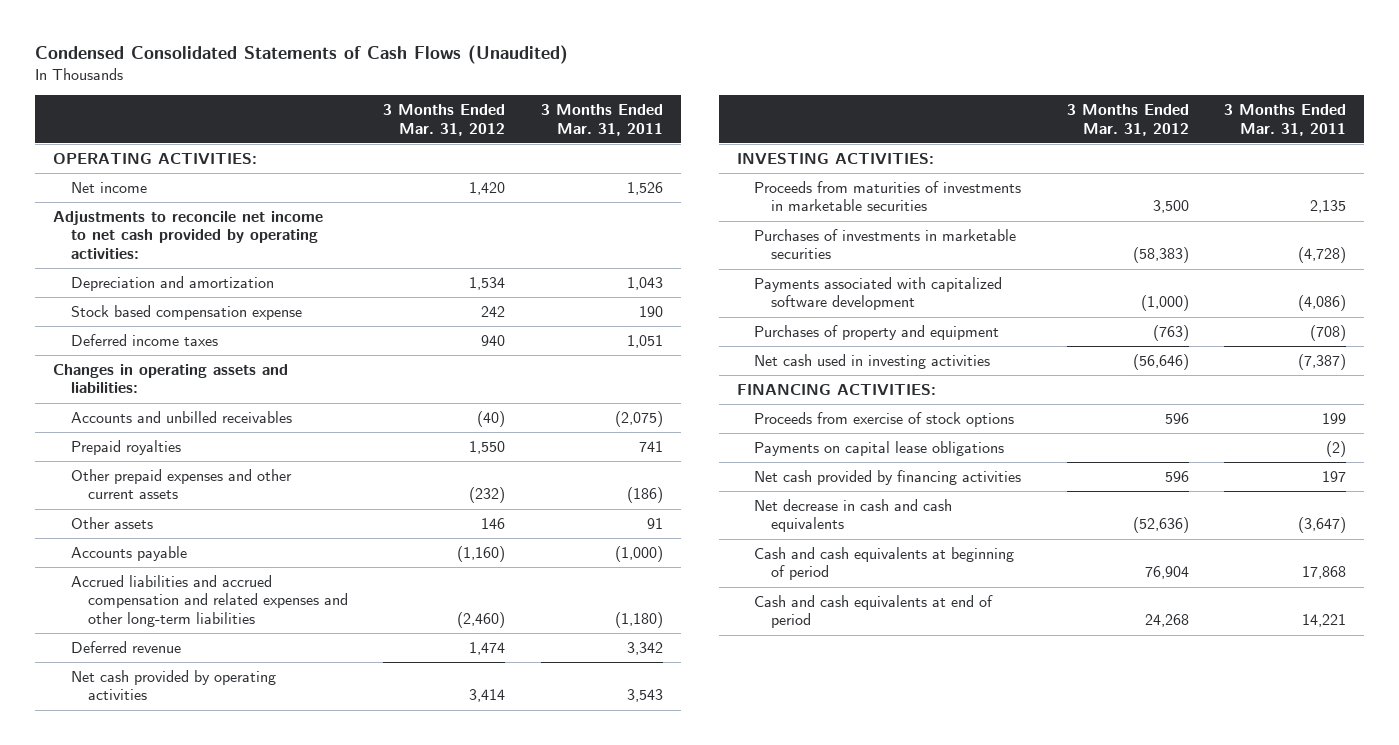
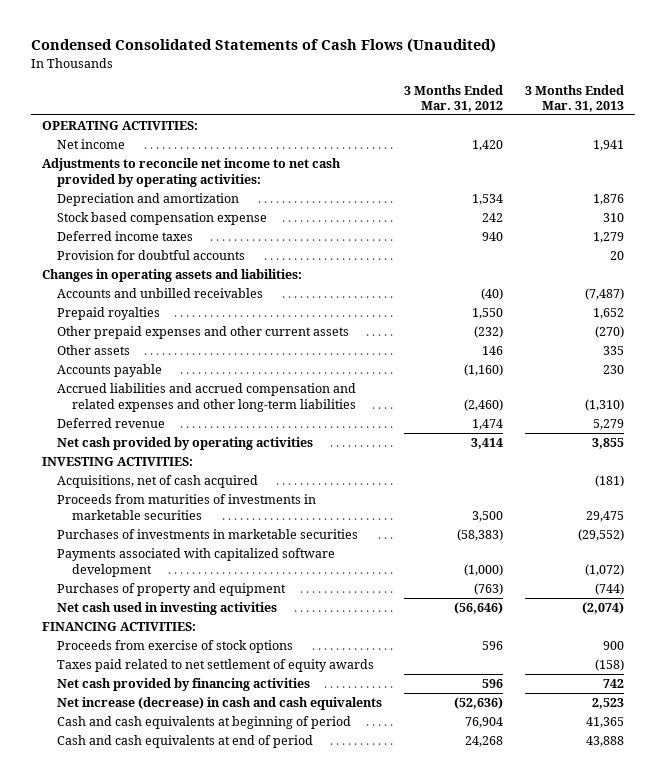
[540,104,663,136] 3 Months Ended Mar. 31, 2011 -> none
none -> [524,84,624,112] 3 Months Ended Mar. 31, 2013
none -> [56,250,245,261] Provision for doubtful accounts
none -> [56,475,258,489] Acquisitions, net of cash acquired
[753,440,1004,456] Payments on capital lease obligations -> none
none -> [56,659,374,673] Taxes paid related to net settlement of equity awards
[753,498,952,533] Net decrease in cash and cash equivalents -> [56,697,382,711] Net increase (decrease) in cash and cash equivalents

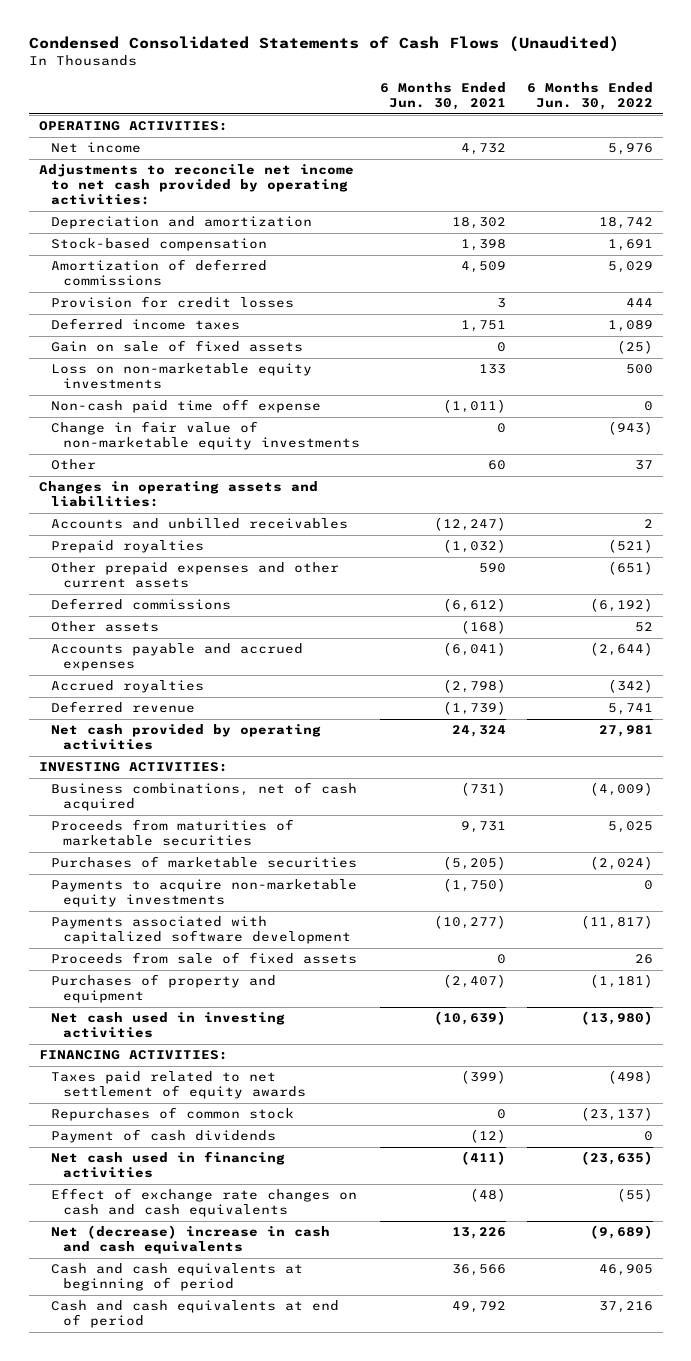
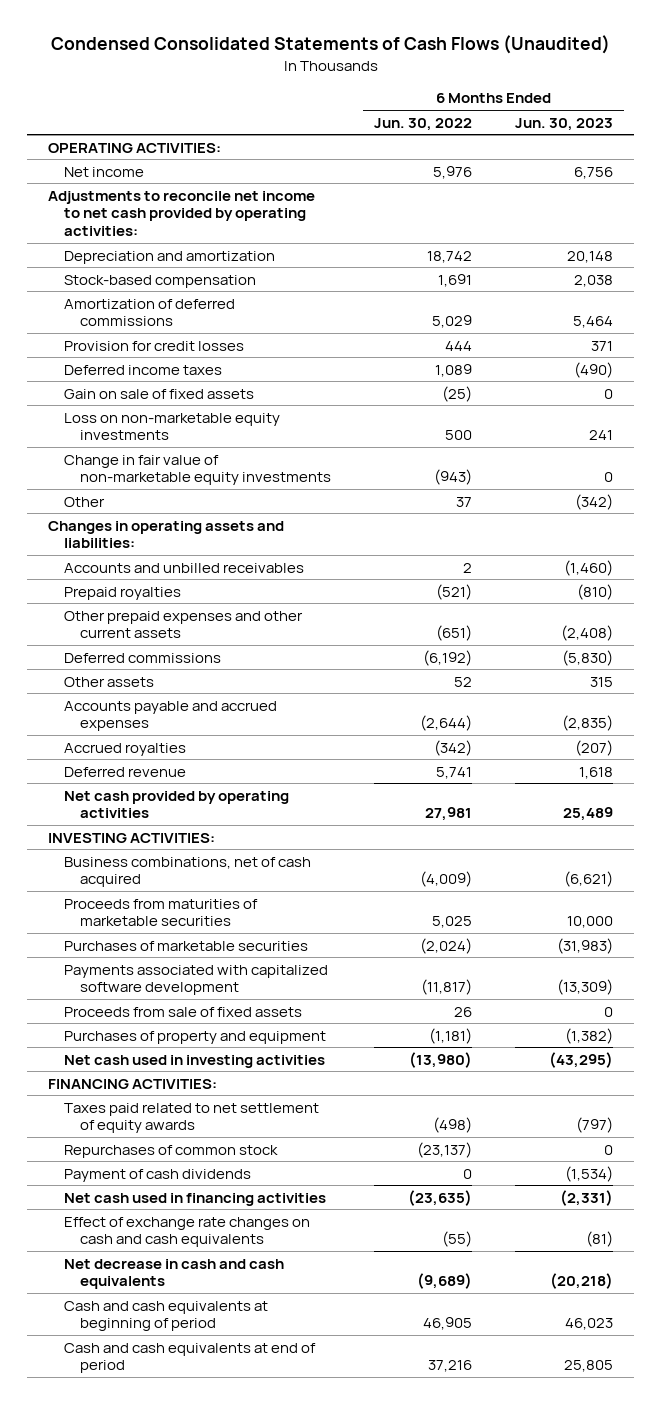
[380,82,507,111] 6 Months Ended Jun. 30, 2021 -> none
none -> [515,117,614,131] Jun. 30, 2023
[50,399,321,414] Non-cash paid time off expense -> none
[50,879,357,908] Payments to acquire non-marketable equity investments -> none
[50,1225,330,1255] Net (decrease) increase in cash and cash equivalents -> [64,1258,285,1290] Net decrease in cash and cash equivalents

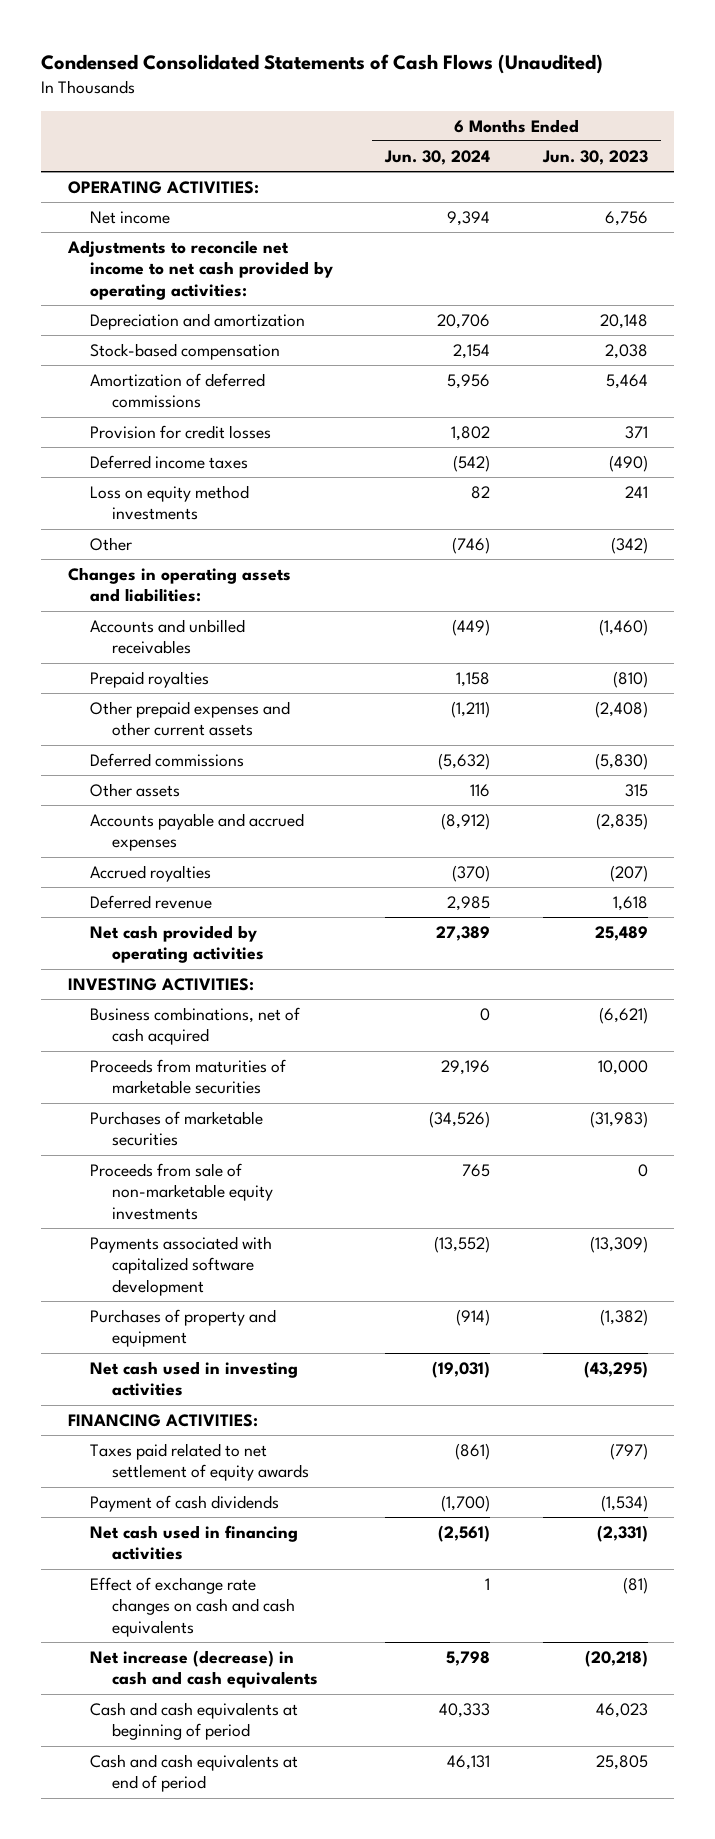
[374,117,473,131] Jun. 30, 2022 -> none
none -> [384,149,491,165] Jun. 30, 2024
[64,388,255,399] Gain on sale of fixed assets -> none
[64,454,332,486] Change in fair value of non-marketable equity investments -> none
[64,412,281,441] Loss on non-marketable equity investments -> [89,485,249,521] Loss on equity method investments
none -> [89,1163,274,1220] Proceeds from sale of non-marketable equity investments
[64,1006,303,1017] Proceeds from sale of fixed assets -> none
[64,1144,279,1158] Repurchases of common stock -> none
[64,1258,285,1290] Net decrease in cash and cash equivalents -> [89,1650,319,1689] Net increase (decrease) in cash and cash equivalents

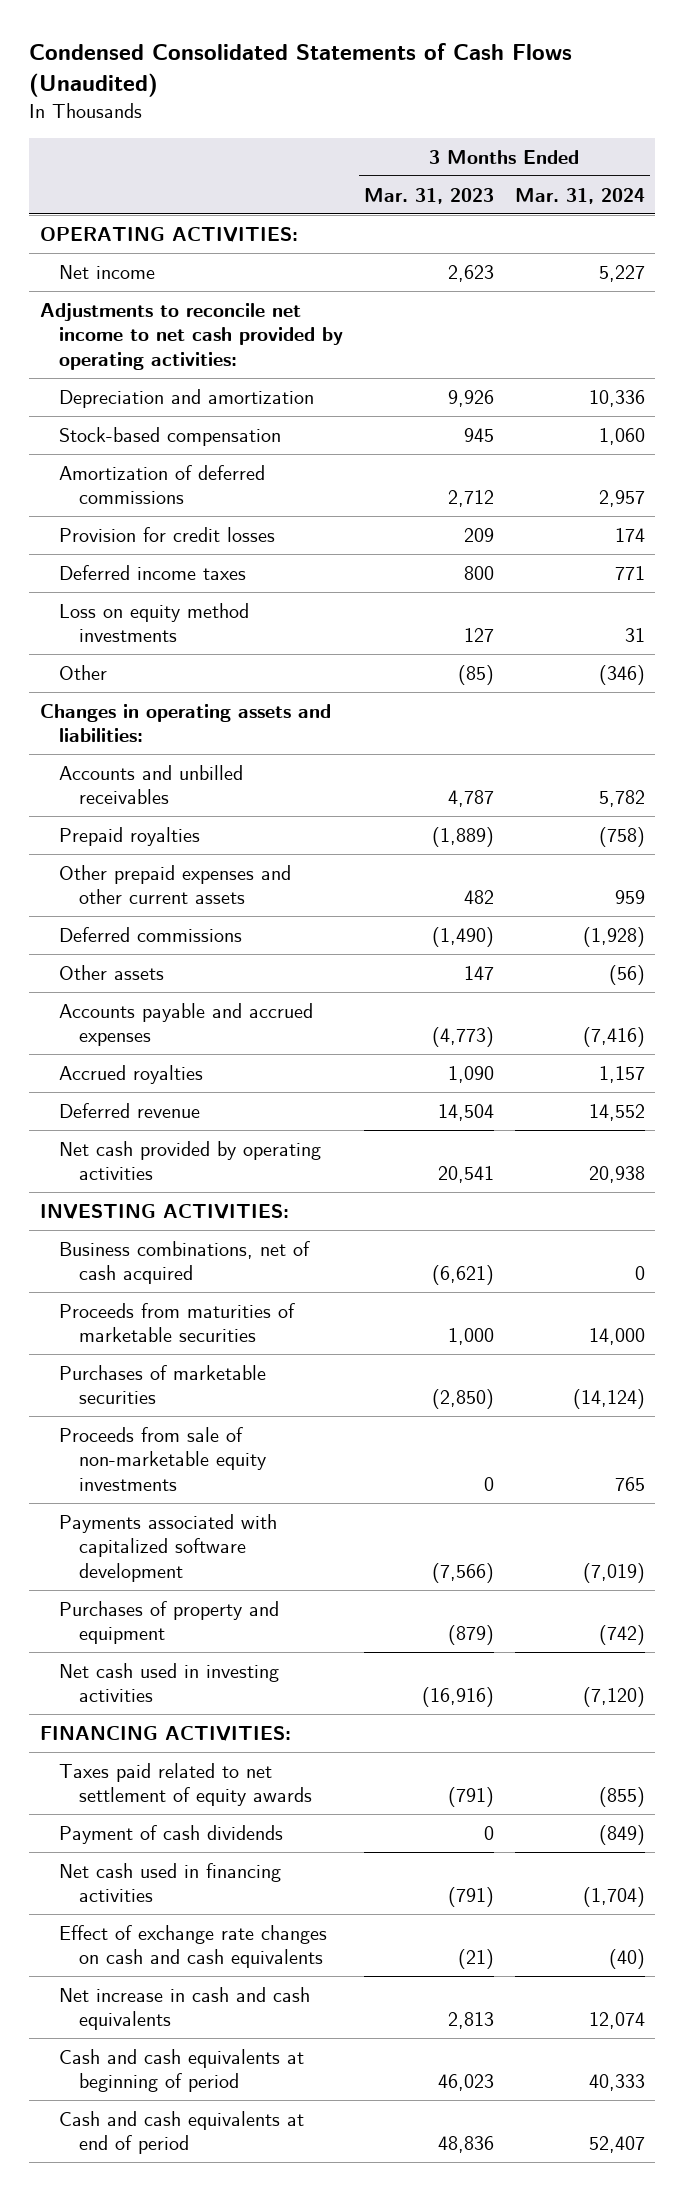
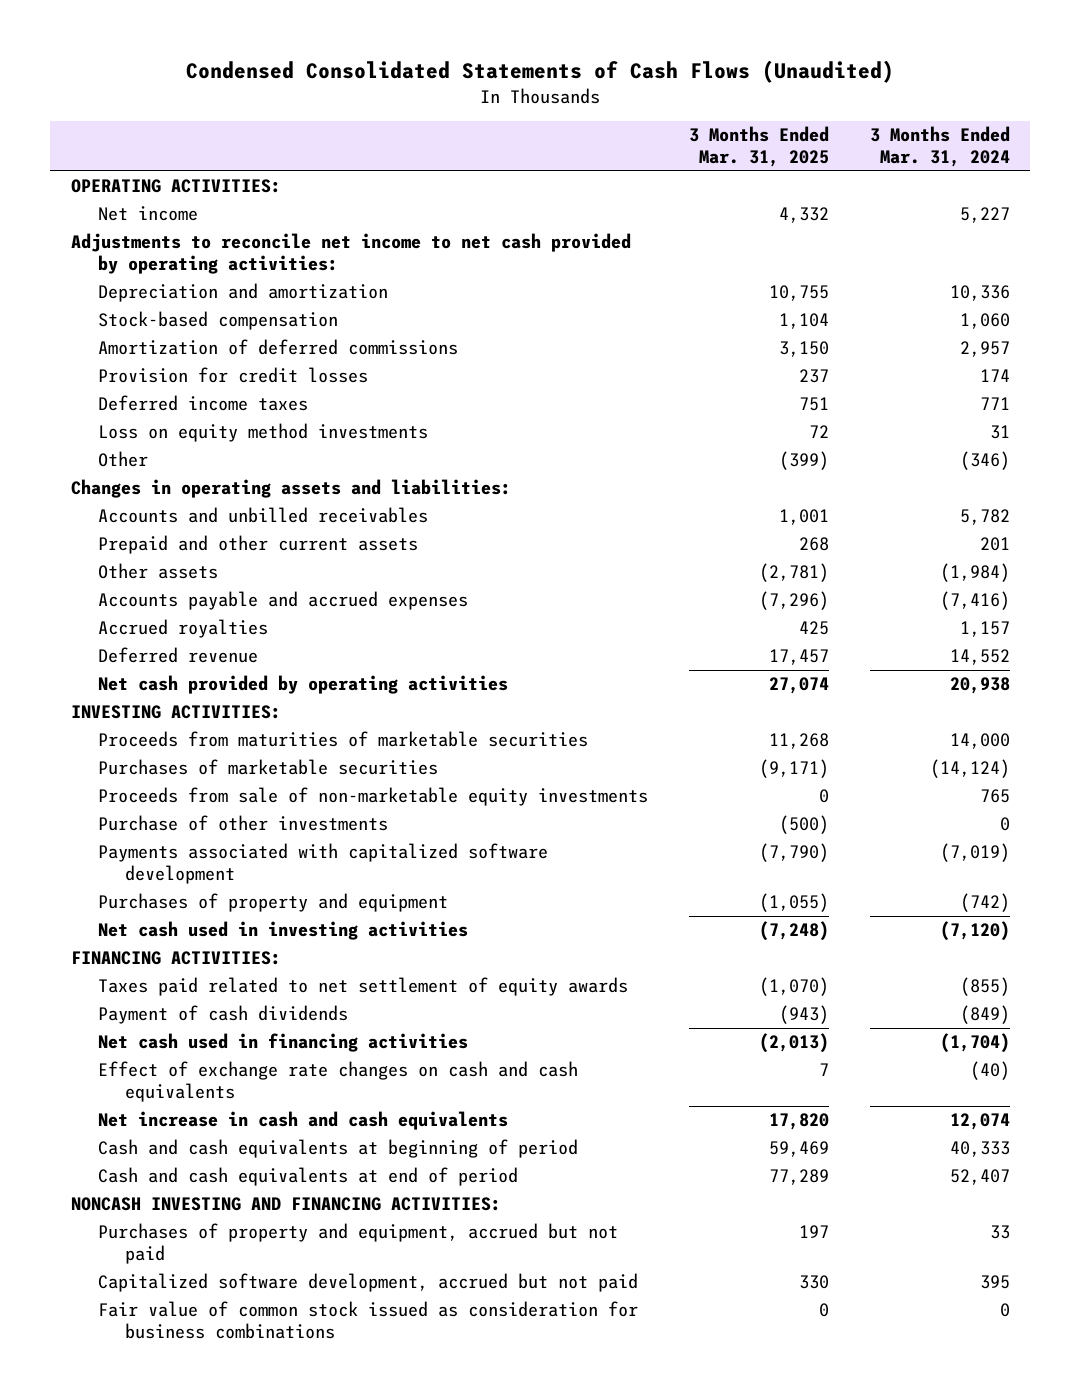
[363,187,494,204] Mar. 31, 2023 -> none
none -> [688,126,829,168] 3 Months Ended Mar. 31, 2025
[59,826,201,846] Prepaid royalties -> none
[59,926,243,942] Deferred commissions -> none
[59,864,292,905] Other prepaid expenses and other current assets -> [97,535,418,555] Prepaid and other current assets
[614,890,645,905] 959 -> [979,537,1010,552] 201
[608,964,645,985] (56) -> [939,563,1010,583] (1,984)
[59,1240,311,1285] Business combinations, net of cash acquired -> none
none -> [97,815,388,832] Purchase of other investments
none -> [70,1197,501,1212] NONCASH INVESTING AND FINANCING ACTIVITIES:
none -> [97,1223,618,1264] Purchases of property and equipment, accrued but not paid
none -> [97,1273,638,1293] Capitalized software development, accrued but not paid
none -> [97,1301,638,1339] Fair value of common stock issued as consideration for business combinations

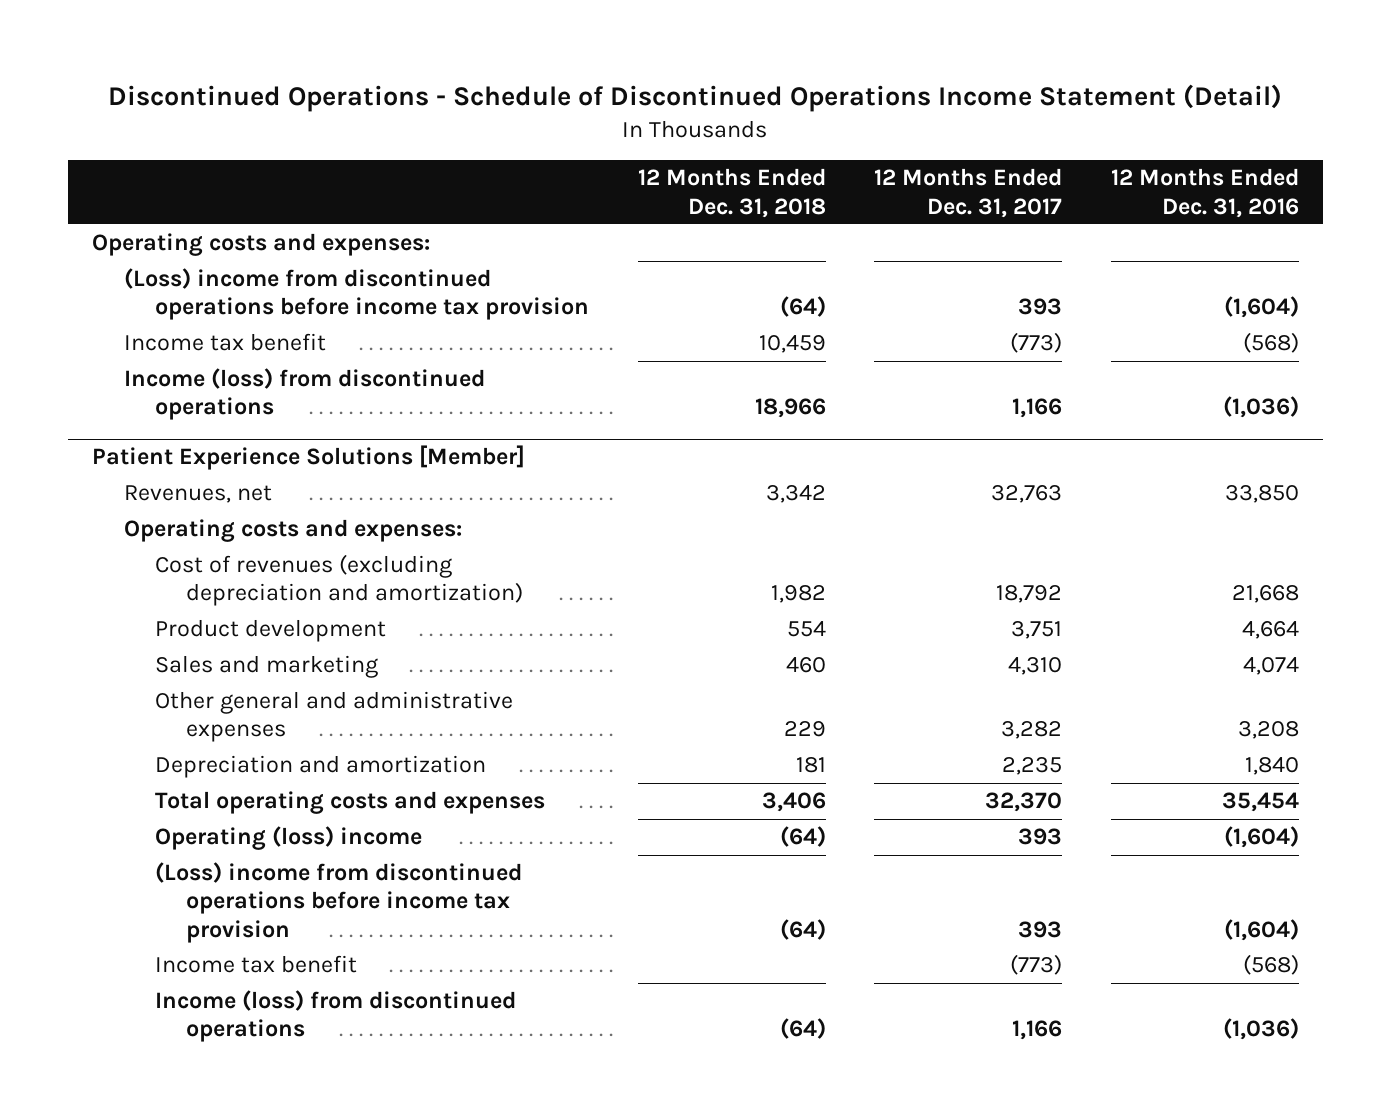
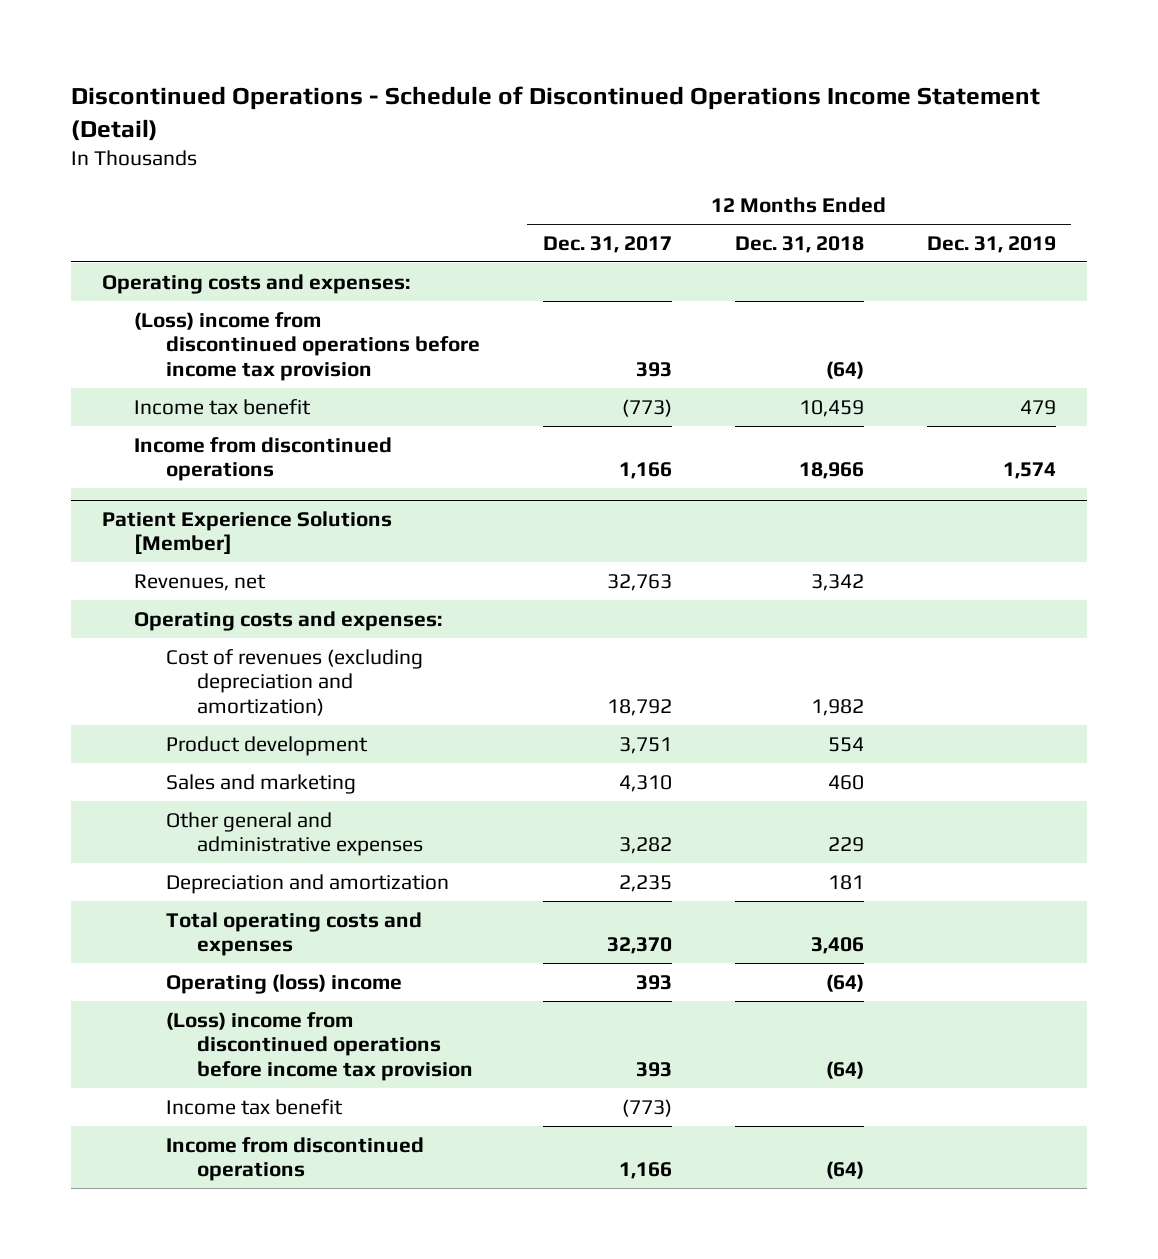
[1110,168,1299,218] 12 Months Ended Dec. 31, 2016 -> none
none -> [926,235,1056,253] Dec. 31, 2019
[123,368,485,421] Income (loss) from discontinued operations -> [134,436,393,482] Income from discontinued operations
[154,990,516,1043] Income (loss) from discontinued operations -> [165,1136,424,1182] Income from discontinued operations

